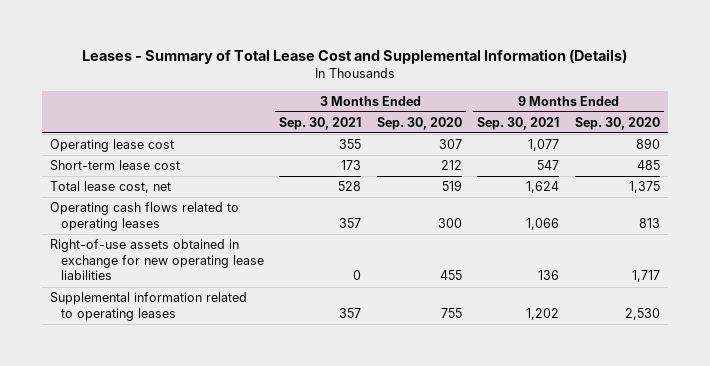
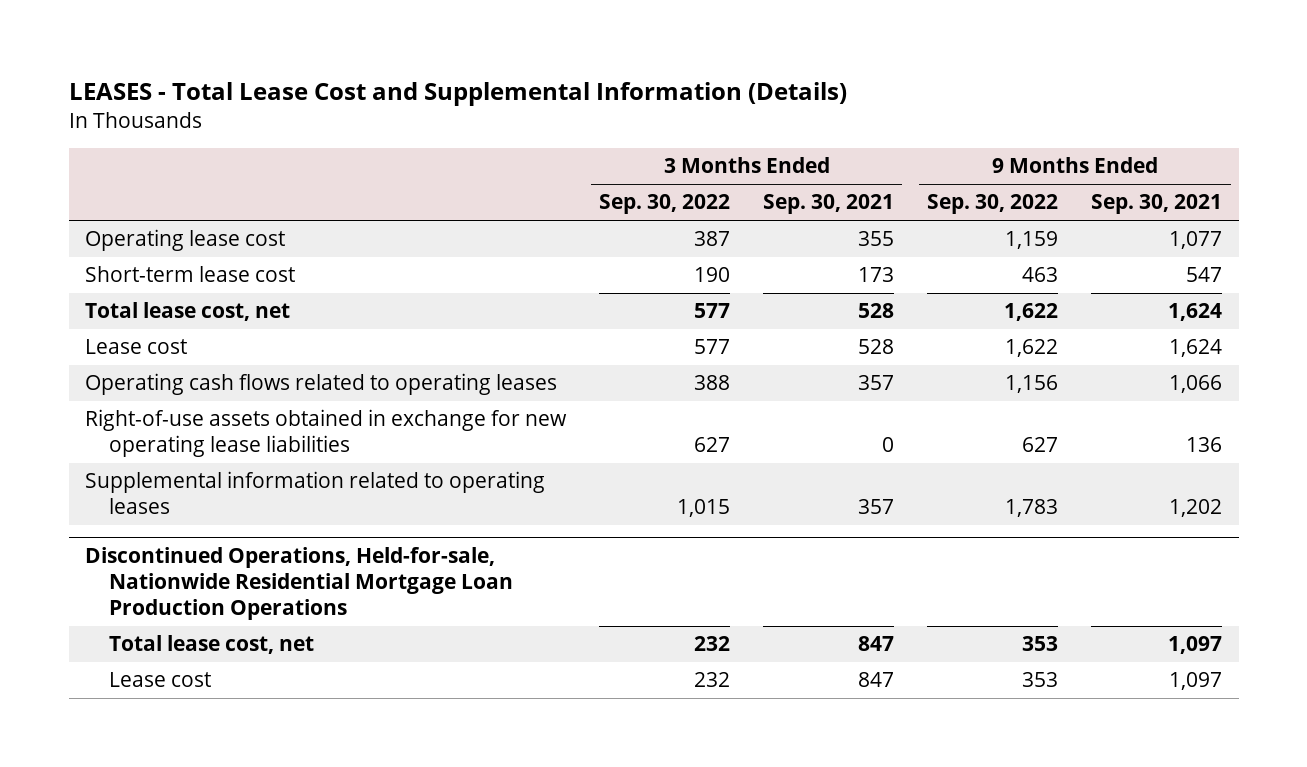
[81,49,627,65] Leases - Summary of Total Lease Cost and Supplemental Information (Details) -> [68,82,847,107] LEASES - Total Lease Cost and Supplemental Information (Details)
[376,116,462,130] Sep. 30, 2020 -> none
[574,116,660,130] Sep. 30, 2020 -> none
none -> [599,194,731,215] Sep. 30, 2022
none -> [927,194,1059,215] Sep. 30, 2022
none -> [85,339,188,355] Lease cost
none -> [85,547,514,621] Discontinued Operations, Held-for-sale, Nationwide Residential Mortgage Loan Production Operations
none -> [109,635,315,655] Total lease cost, net
none -> [109,672,212,688] Lease cost

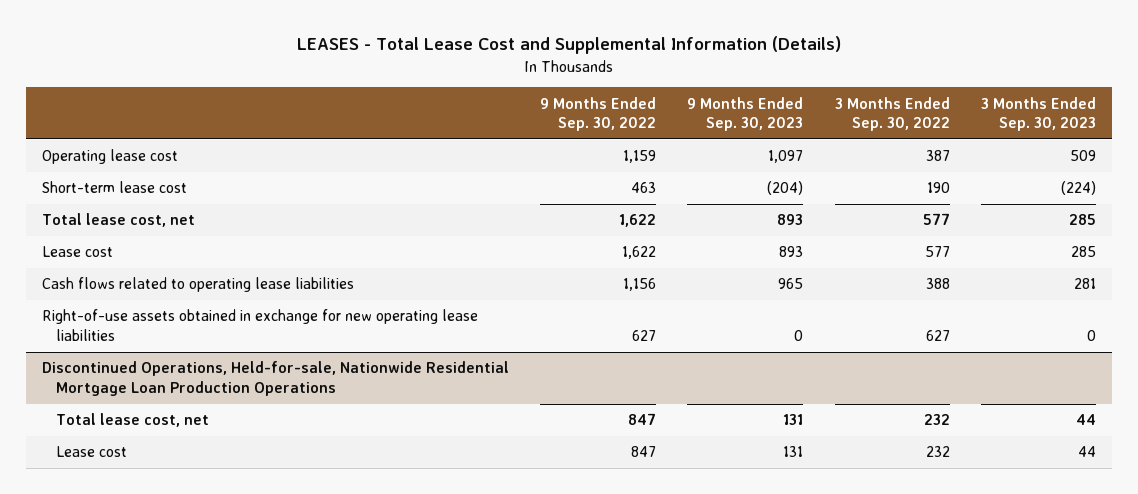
[763,194,895,215] Sep. 30, 2021 -> none
[1091,194,1223,215] Sep. 30, 2021 -> none
none -> [687,96,804,132] 9 Months Ended Sep. 30, 2023
none -> [981,96,1097,132] 3 Months Ended Sep. 30, 2023
[85,373,558,396] Operating cash flows related to operating leases -> [41,277,354,293] Cash flows related to operating lease liabilities
[85,471,546,515] Supplemental information related to operating leases -> none
[1022,636,1059,652] 353 -> [628,413,657,426] 847
[1022,672,1059,688] 353 -> [631,446,657,458] 847

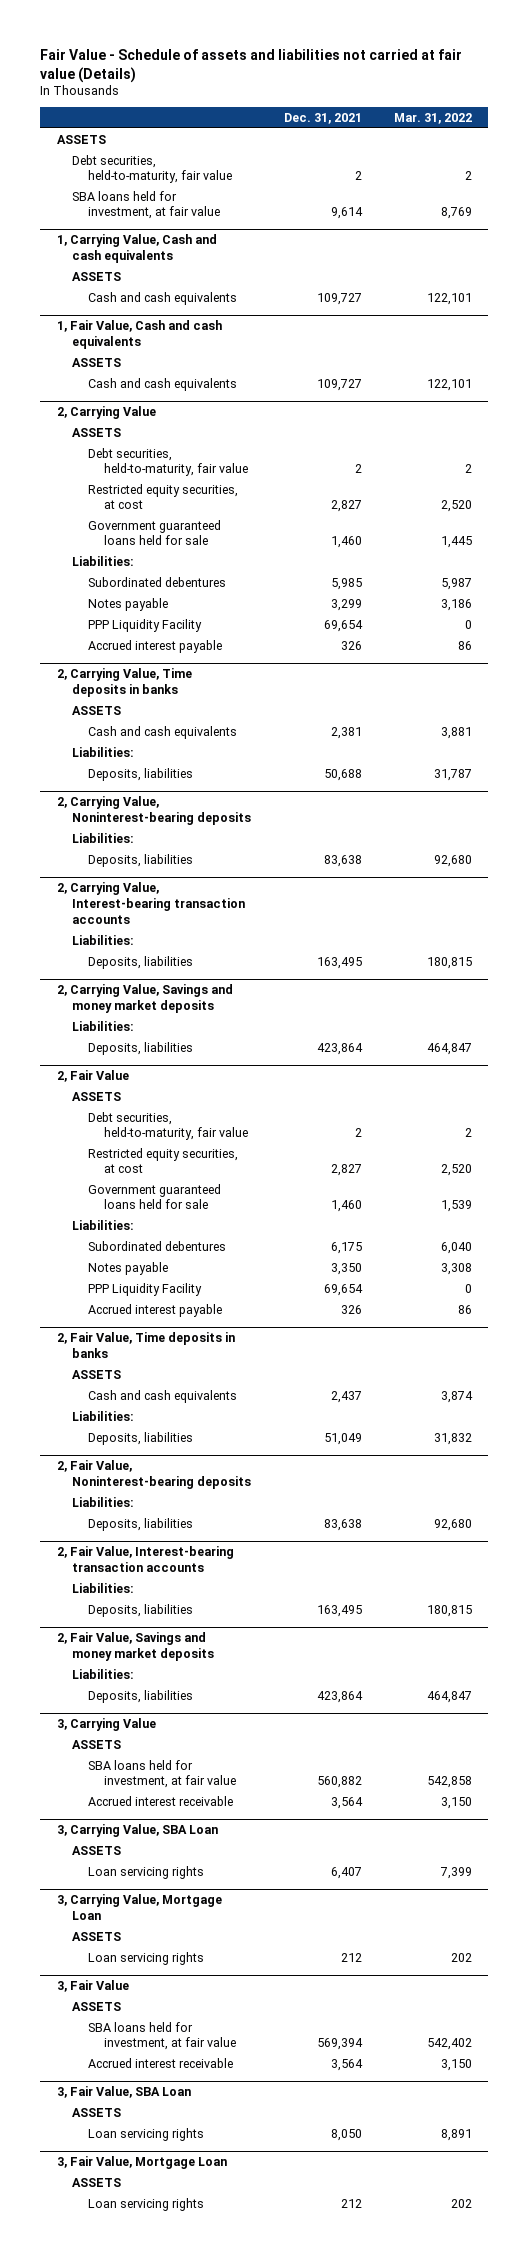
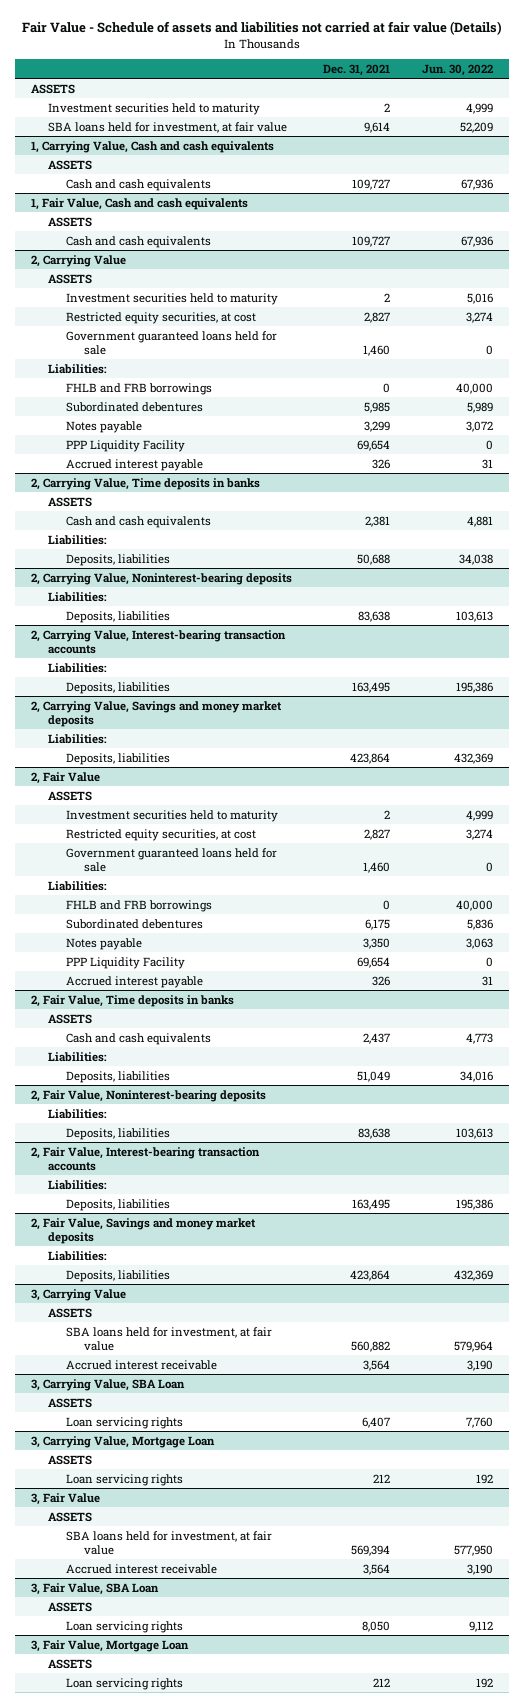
[393,113,472,125] Mar. 31, 2022 -> none
none -> [422,63,494,76] Jun. 30, 2022
[72,154,233,184] Debt securities, held-to-maturity, fair value -> [48,102,261,115] Investment securities held to maturity
[88,447,248,477] Debt securities, held-to-maturity, fair value -> [65,292,278,305] Investment securities held to maturity
none -> [65,382,212,395] FHLB and FRB borrowings
[88,1111,248,1141] Debt securities, held-to-maturity, fair value -> [65,809,278,822] Investment securities held to maturity
none -> [65,899,212,912] FHLB and FRB borrowings

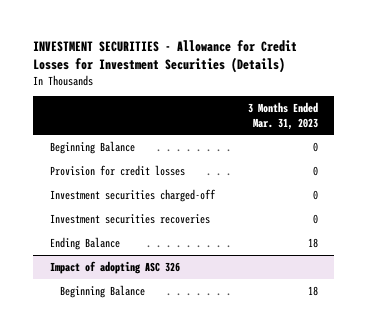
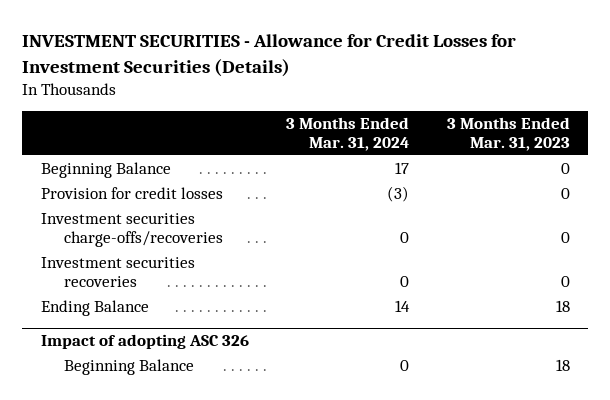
none -> [286,116,410,151] 3 Months Ended Mar. 31, 2024
[49,188,216,202] Investment securities charged-off -> [40,212,224,247] Investment securities charge-offs/recoveries

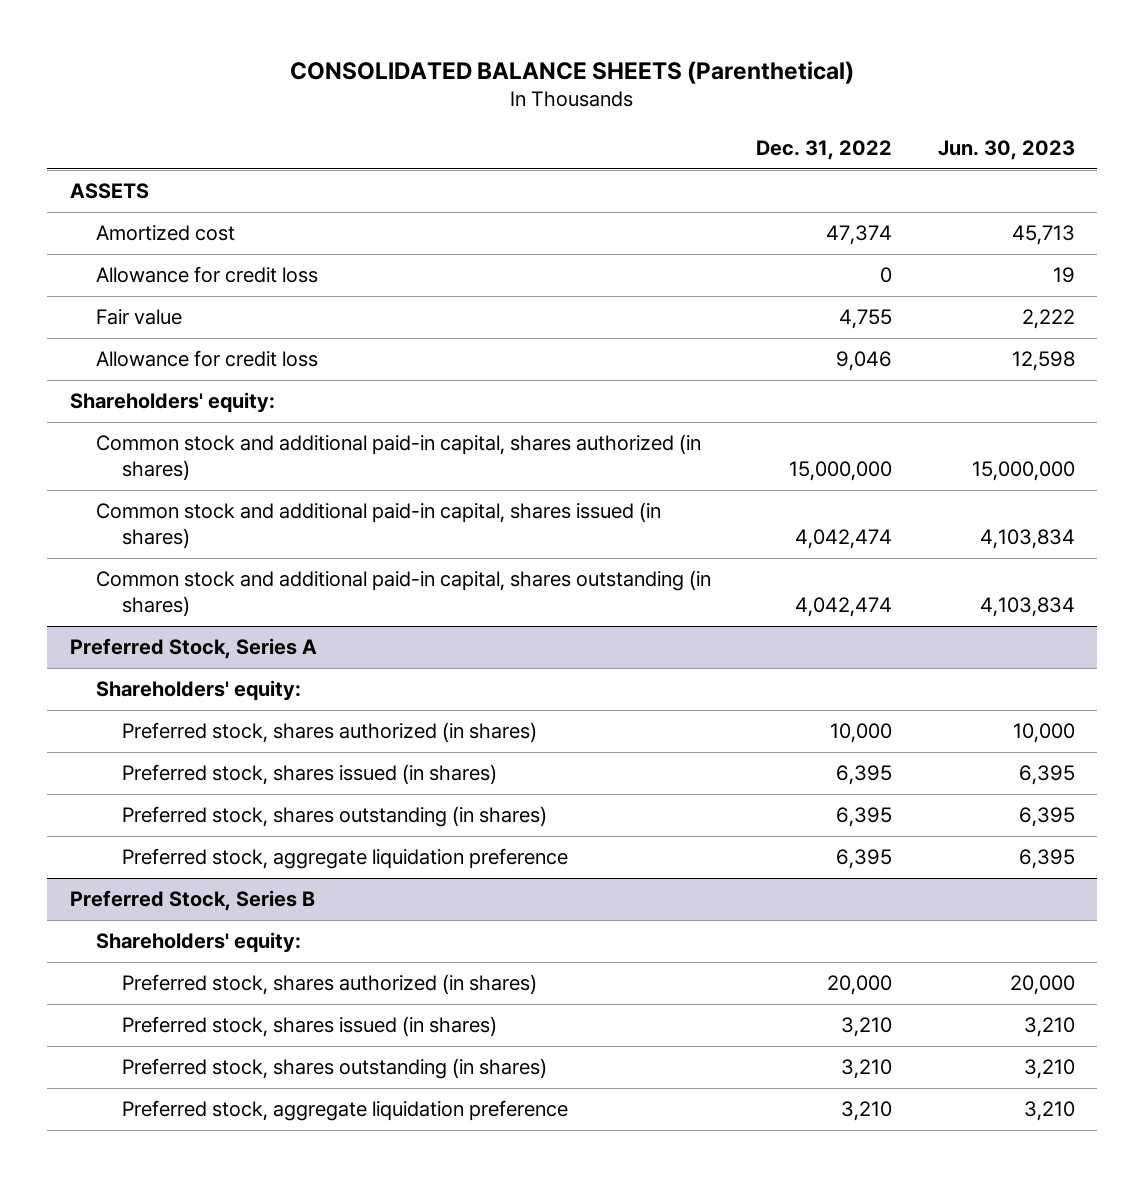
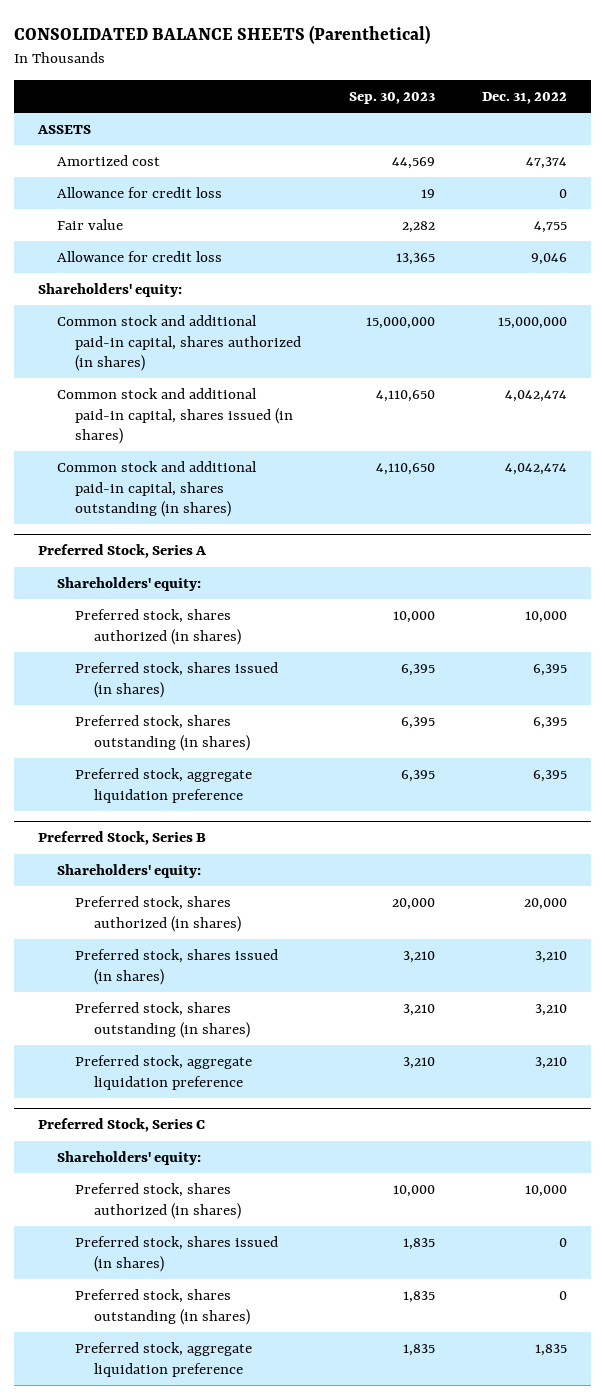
[937,139,1075,160] Jun. 30, 2023 -> none
none -> [348,91,435,104] Sep. 30, 2023
none -> [38,1118,206,1133] Preferred Stock, Series C
none -> [56,1150,201,1165] Shareholders' equity:
none -> [75,1182,241,1219] Preferred stock, shares authorized (in shares)
none -> [75,1235,279,1272] Preferred stock, shares issued (in shares)
none -> [75,1288,250,1325] Preferred stock, shares outstanding (in shares)
none -> [75,1341,253,1377] Preferred stock, aggregate liquidation preference

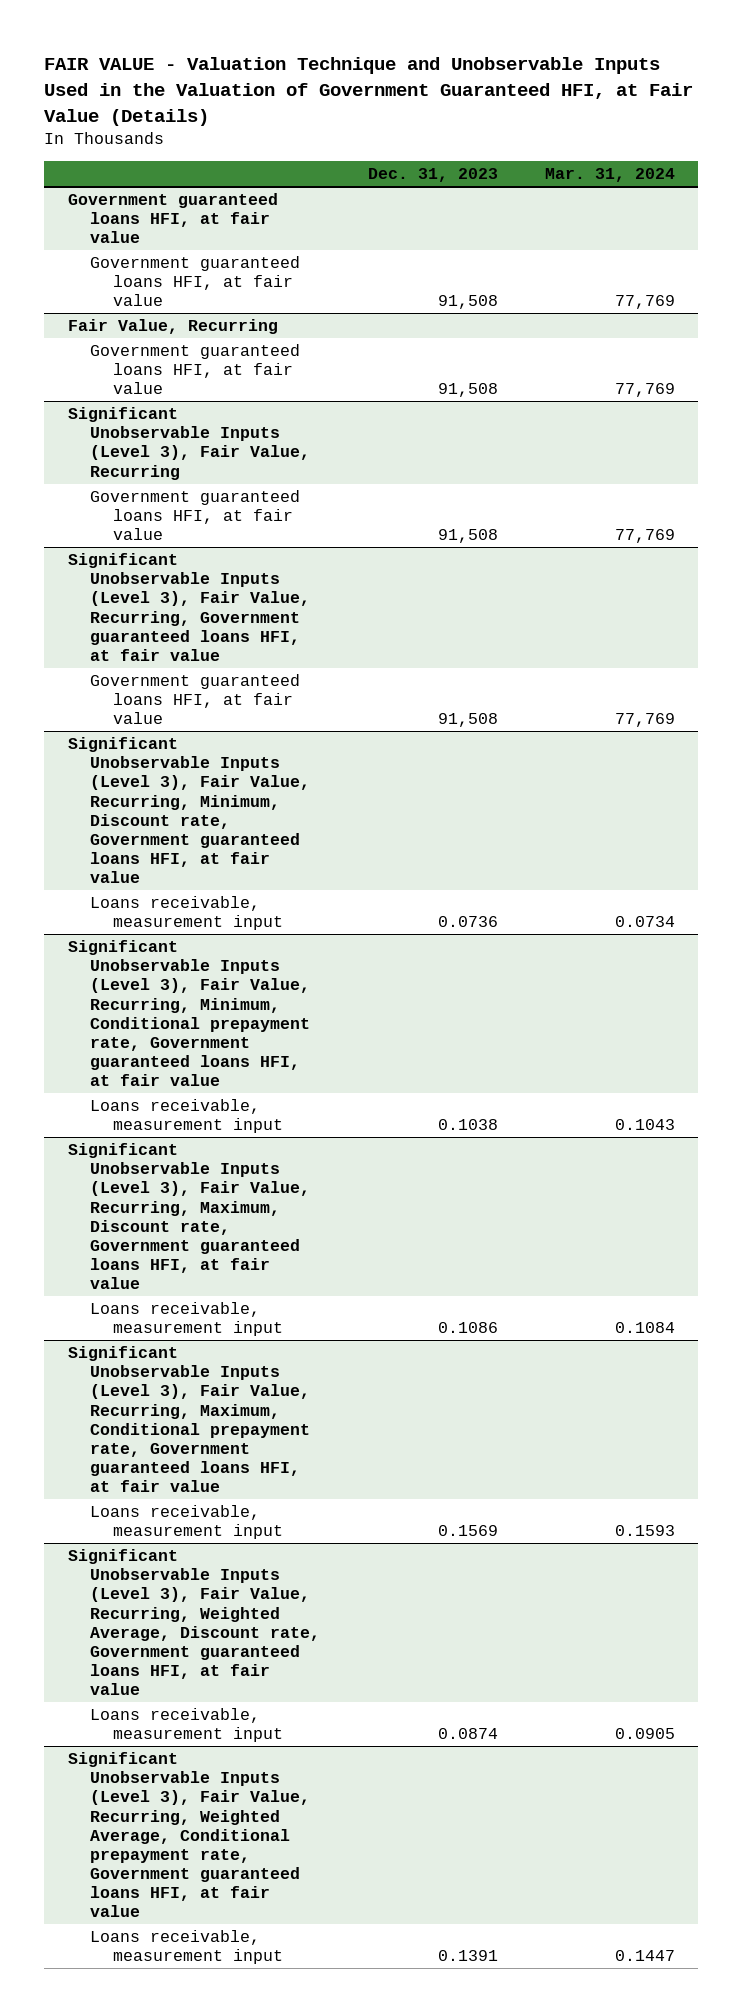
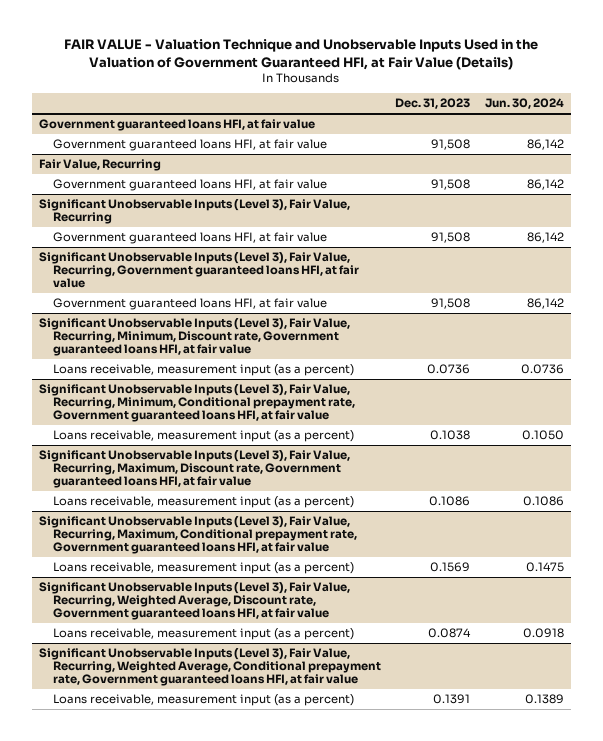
[544,168,675,183] Mar. 31, 2024 -> none
none -> [484,98,564,110] Jun. 30, 2024
[90,896,283,931] Loans receivable, measurement input -> [52,364,354,377] Loans receivable, measurement input (as a percent)
[90,1099,283,1134] Loans receivable, measurement input -> [52,430,354,443] Loans receivable, measurement input (as a percent)
[90,1302,283,1337] Loans receivable, measurement input -> [52,496,354,509] Loans receivable, measurement input (as a percent)
[90,1505,283,1540] Loans receivable, measurement input -> [52,562,354,575] Loans receivable, measurement input (as a percent)
[90,1708,283,1743] Loans receivable, measurement input -> [52,628,354,641] Loans receivable, measurement input (as a percent)
[90,1930,283,1965] Loans receivable, measurement input -> [52,694,354,707] Loans receivable, measurement input (as a percent)

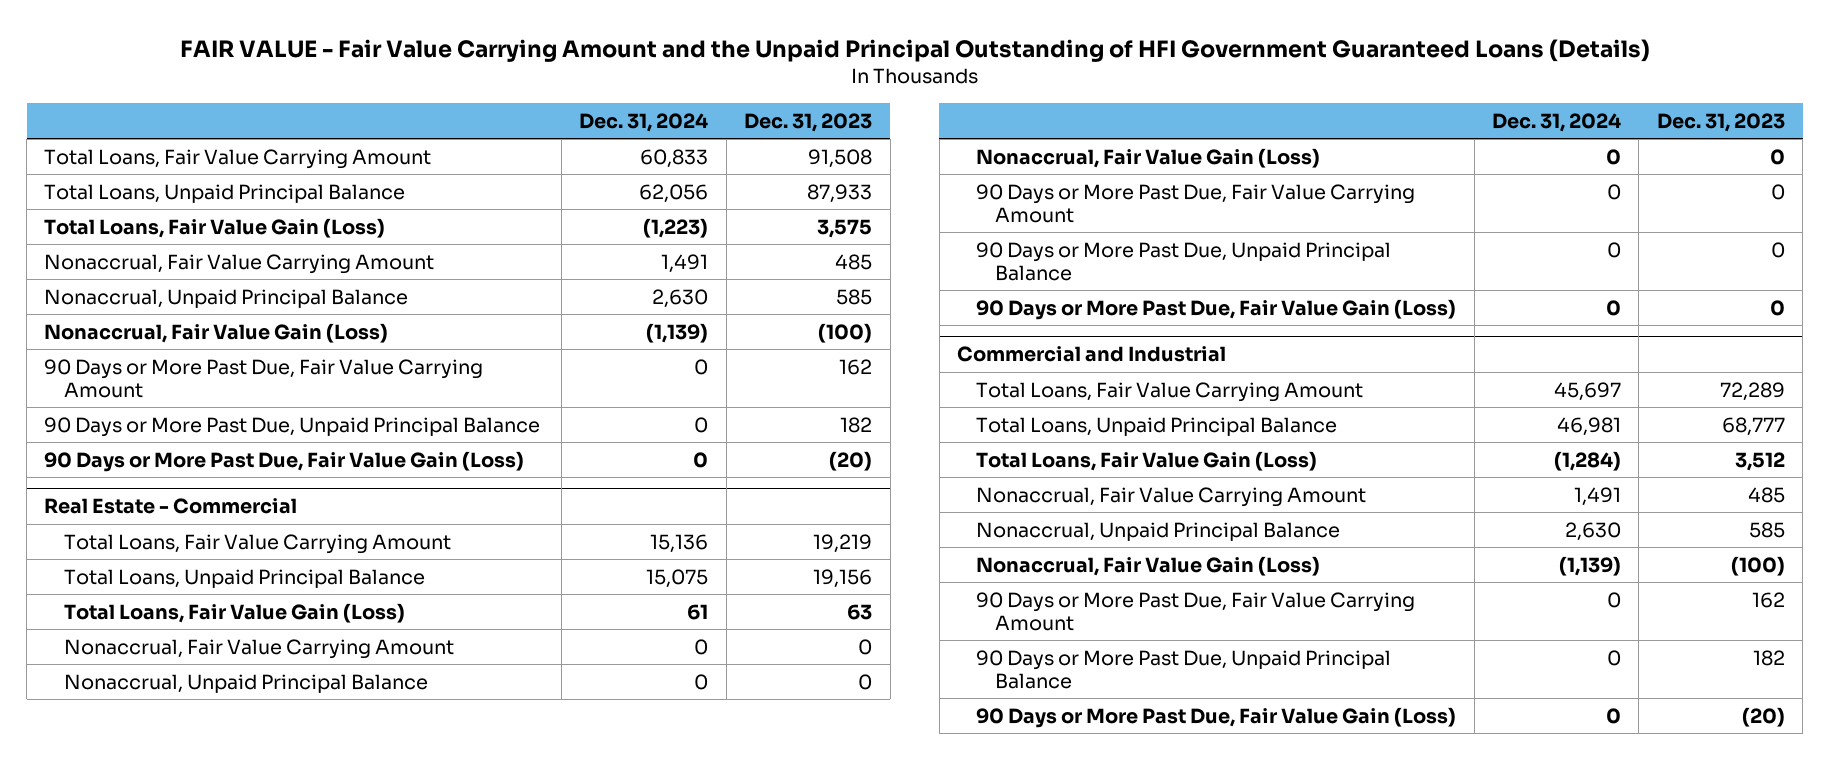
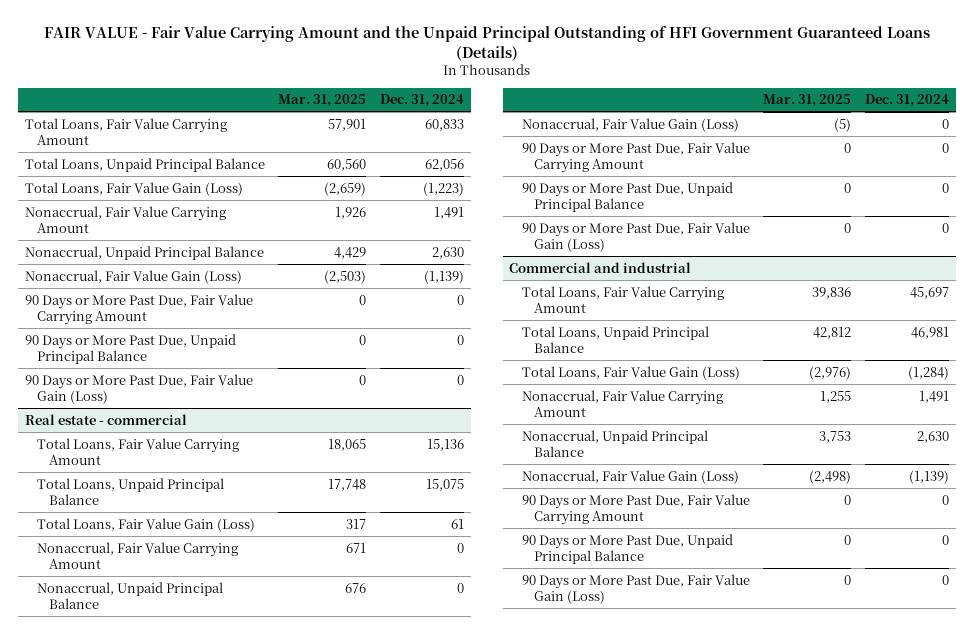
[744,112,873,132] Dec. 31, 2023 -> none
none -> [278,94,367,108] Mar. 31, 2025
[44,498,298,515] Real Estate - Commercial -> [24,413,187,425] Real estate - commercial
[956,346,1226,363] Commercial and Industrial -> [509,261,692,273] Commercial and industrial

